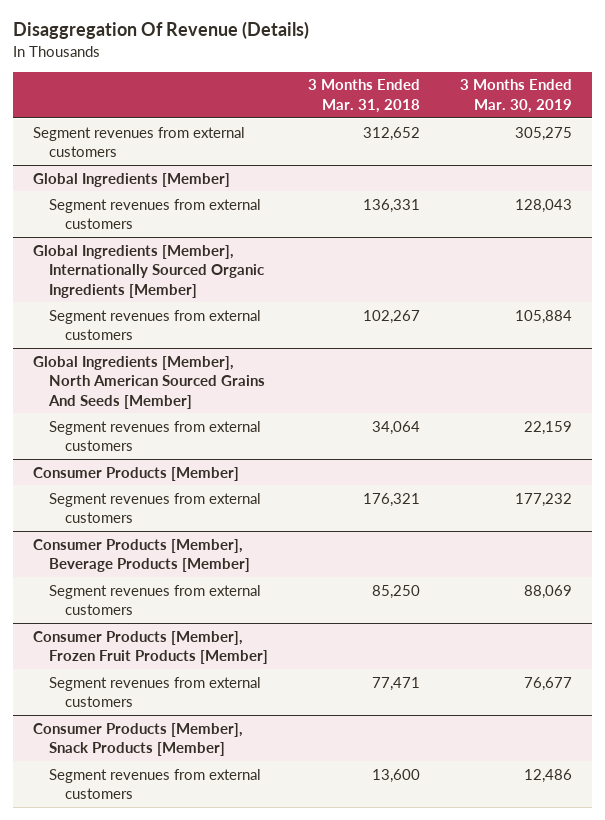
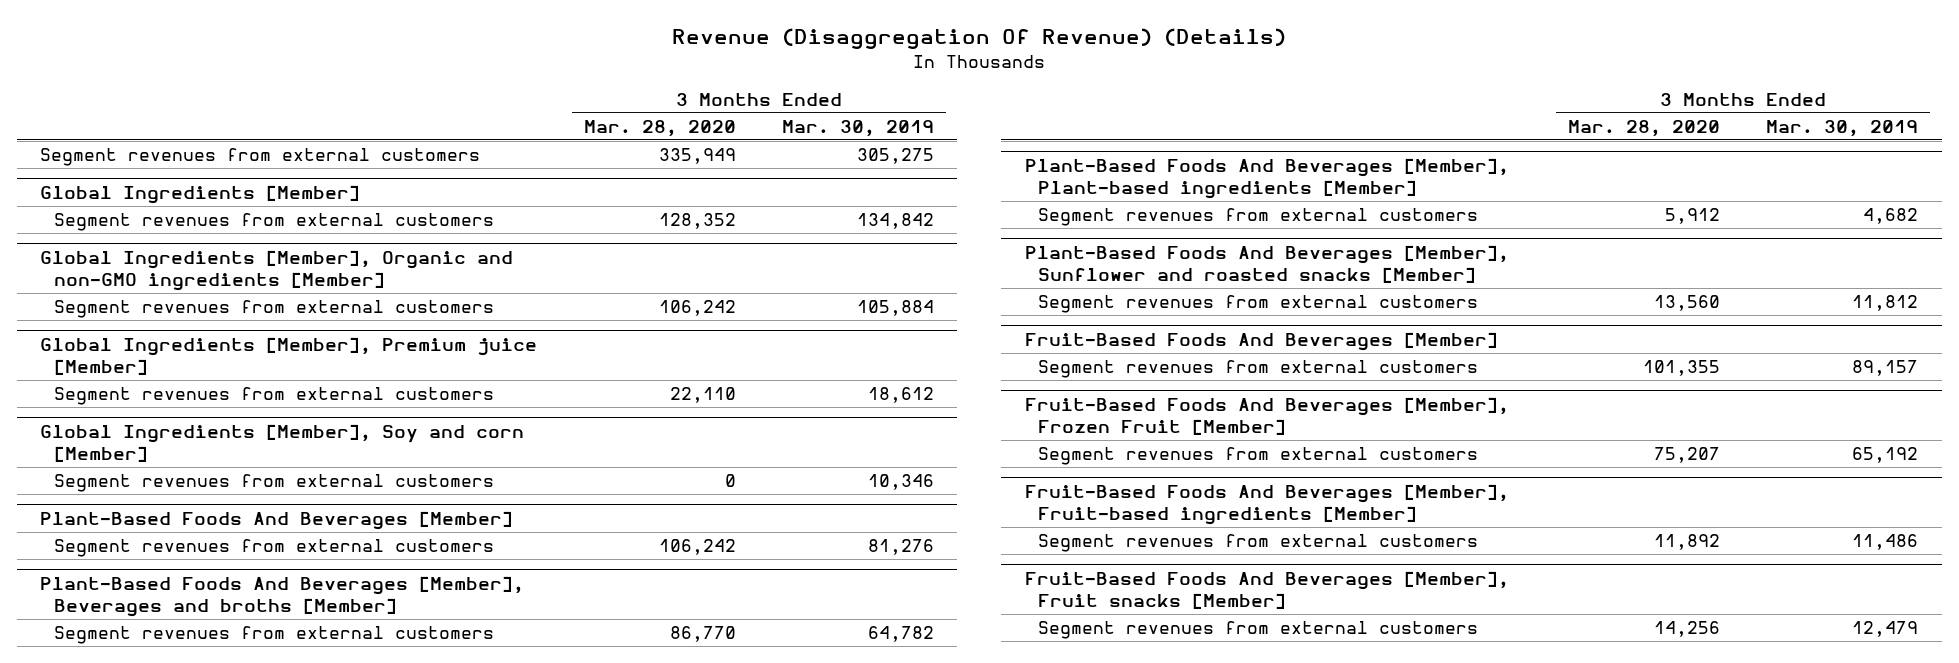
[12,21,309,40] Disaggregation Of Revenue (Details) -> [672,28,1287,50] Revenue (Disaggregation Of Revenue) (Details)
[307,79,420,114] 3 Months Ended Mar. 31, 2018 -> none
none -> [583,119,736,137] Mar. 28, 2020
[32,244,264,298] Global Ingredients [Member], Internationally Sourced Organic Ingredients [Member] -> none
[515,198,573,213] 128,043 -> [857,213,935,230] 134,842
none -> [40,250,514,291] Global Ingredients [Member], Organic and non-GMO ingredients [Member]
[32,355,265,409] Global Ingredients [Member], North American Sourced Grains And Seeds [Member] -> none
[32,466,239,481] Consumer Products [Member] -> none
[32,538,250,573] Consumer Products [Member], Beverage Products [Member] -> none
[32,630,268,665] Consumer Products [Member], Frozen Fruit Products [Member] -> none
[32,722,243,757] Consumer Products [Member], Snack Products [Member] -> none
none -> [40,337,538,375] Global Ingredients [Member], Premium juice [Member]
[524,420,573,435] 22,159 -> [868,387,935,404] 18,612
none -> [40,424,525,462] Global Ingredients [Member], Soy and corn [Member]
[515,492,573,507] 177,232 -> [868,474,935,491] 10,346
none -> [40,511,514,531] Plant-Based Foods And Beverages [Member]
[524,584,573,599] 88,069 -> [868,539,935,556] 81,276
none -> [40,576,525,617] Plant-Based Foods And Beverages [Member], Beverages and broths [Member]
[524,676,573,691] 76,677 -> [868,626,935,643] 64,782
none -> [1024,158,1509,199] Plant-Based Foods And Beverages [Member], Plant-based ingredients [Member]
[524,768,573,783] 12,486 -> [1863,208,1919,225] 4,682
none -> [1024,245,1509,283] Plant-Based Foods And Beverages [Member], Sunflower and roasted snacks [Member]
none -> [1038,295,1479,314] Segment revenues from external customers
none -> [1024,332,1498,352] Fruit-Based Foods And Beverages [Member]
none -> [1038,360,1479,379] Segment revenues from external customers
none -> [1024,397,1509,435] Fruit-Based Foods And Beverages [Member], Frozen Fruit [Member]
none -> [1038,447,1479,466] Segment revenues from external customers
none -> [1024,484,1509,525] Fruit-Based Foods And Beverages [Member], Fruit-based ingredients [Member]
none -> [1038,534,1479,553] Segment revenues from external customers
none -> [1024,571,1509,609] Fruit-Based Foods And Beverages [Member], Fruit snacks [Member]
none -> [1038,621,1479,640] Segment revenues from external customers

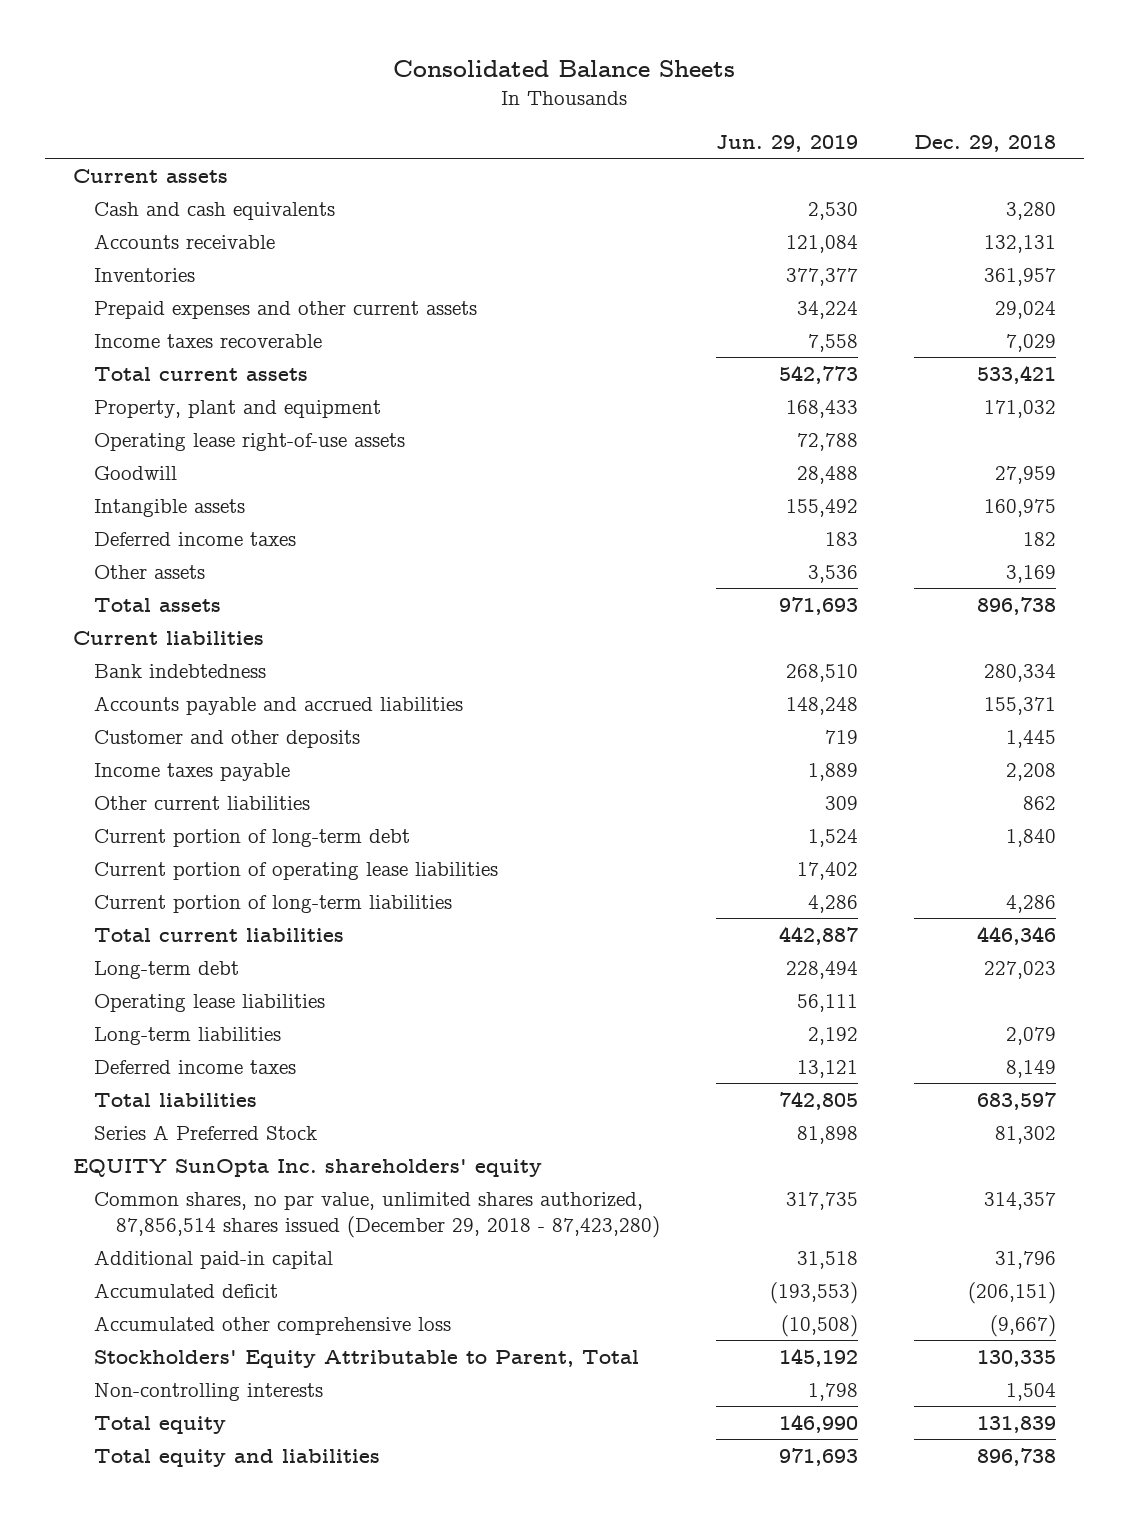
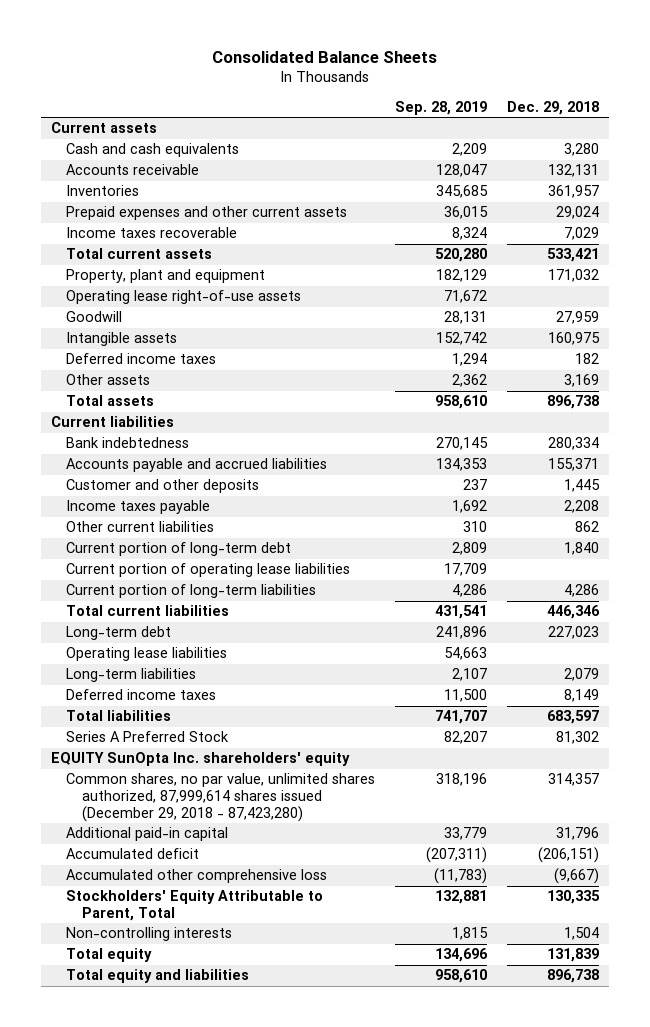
[715,135,858,153] Jun. 29, 2019 -> none
none -> [395,101,488,116] Sep. 28, 2019
[94,1191,660,1238] Common shares, no par value, unlimited shares authorized, 87,856,514 shares issued (December 29, 2018 - 87,423,280) -> [66,773,376,822] Common shares, no par value, unlimited shares authorized, 87,999,614 shares issued (December 29, 2018 - 87,423,280)

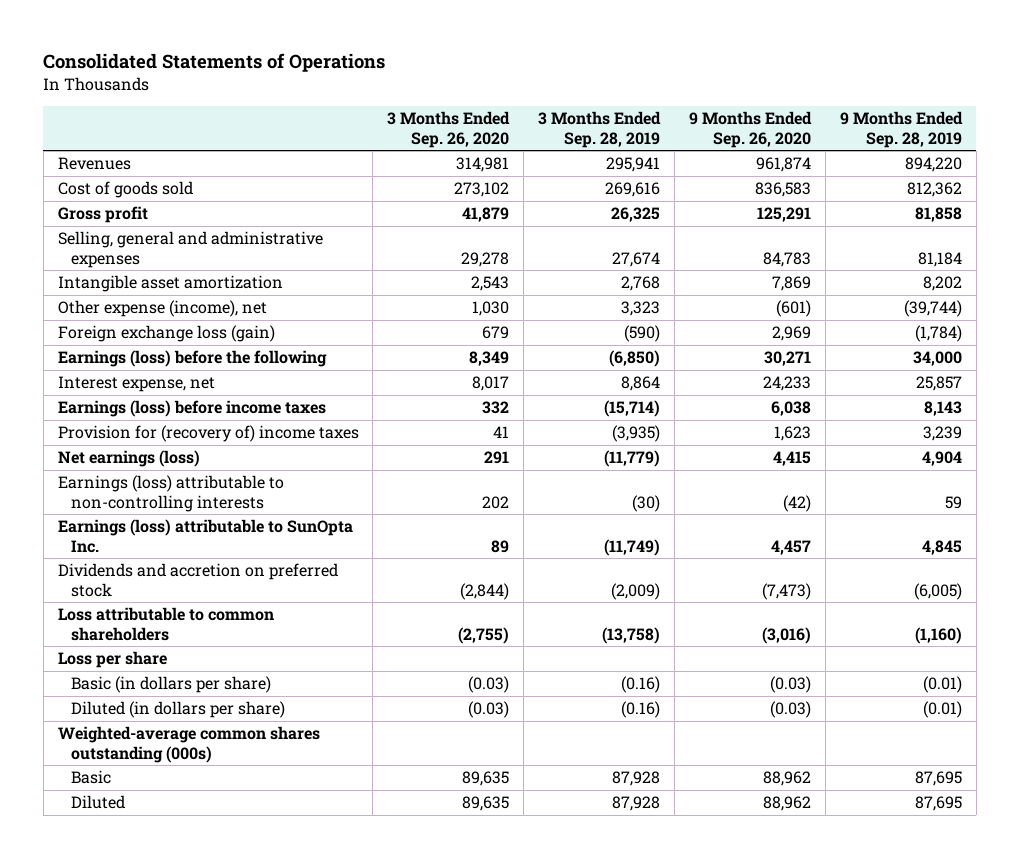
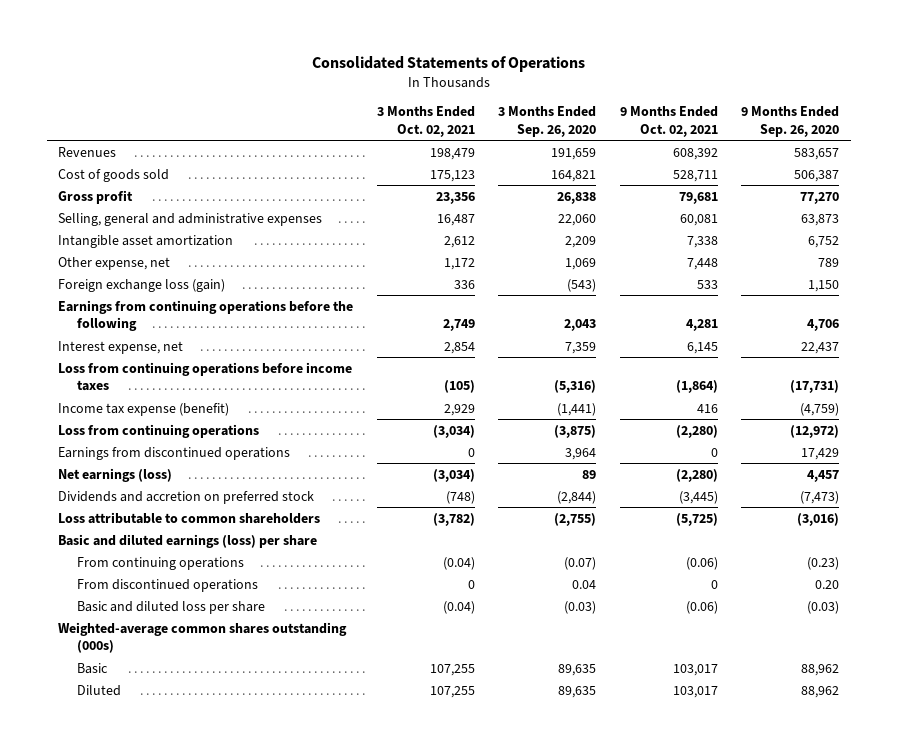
[538,111,662,148] 3 Months Ended Sep. 28, 2019 -> none
[839,111,963,148] 9 Months Ended Sep. 28, 2019 -> none
none -> [376,106,475,137] 3 Months Ended Oct. 02, 2021
none -> [619,106,718,137] 9 Months Ended Oct. 02, 2021
[57,475,284,512] Earnings (loss) attributable to non-controlling interests -> none
[57,519,353,553] Earnings (loss) attributable to SunOpta Inc. -> none
[456,157,510,173] 314,981 -> [551,147,597,160] 191,659
[755,157,811,173] 961,874 -> [794,147,840,160] 583,657
[454,182,510,198] 273,102 -> [551,169,597,182] 164,821
[754,182,811,198] 836,583 -> [794,169,840,182] 506,387
[462,207,510,223] 41,879 -> [557,191,597,204] 26,838
[756,207,811,223] 125,291 -> [800,191,840,204] 77,270
[461,251,510,267] 29,278 -> [558,213,597,226] 22,060
[762,251,811,267] 84,783 -> [801,213,840,226] 63,873
[471,276,510,292] 2,543 -> [565,235,597,248] 2,209
[771,276,811,292] 7,869 -> [808,235,840,248] 6,752
[57,300,267,318] Other expense (income), net -> [58,256,171,270] Other expense, net
[472,301,510,317] 1,030 -> [565,257,597,270] 1,069
[775,300,811,318] (601) -> [818,257,840,267] 789
[482,326,510,340] 679 -> [567,278,597,292] (543)
[771,326,811,342] 2,969 -> [808,279,840,292] 1,150
[57,350,327,368] Earnings (loss) before the following -> [58,299,354,332] Earnings from continuing operations before the following
[469,351,510,367] 8,349 -> [564,319,597,332] 2,043
[763,351,811,367] 30,271 -> [807,319,840,332] 4,706
[472,376,510,392] 8,017 -> [565,341,597,354] 7,359
[762,376,811,392] 24,233 -> [801,341,840,354] 22,437
[57,400,326,418] Earnings (loss) before income taxes -> [58,361,353,392] Loss from continuing operations before income taxes
[482,401,510,415] 332 -> [554,380,597,394] (5,316)
[770,401,811,417] 6,038 -> [790,380,840,394] (17,731)
[57,425,359,443] Provision for (recovery of) income taxes -> [58,402,230,416] Income tax expense (benefit)
[493,426,510,439] 41 -> [557,402,597,416] (1,441)
[773,426,811,442] 1,623 -> [800,402,840,416] (4,759)
none -> [58,423,260,438] Loss from continuing operations
none -> [58,446,291,460] Earnings from discontinued operations
[484,451,510,465] 291 -> [582,469,597,479] 89
[772,451,811,467] 4,415 -> [807,469,840,482] 4,457
[70,676,271,694] Basic (in dollars per share) -> none
[70,701,285,719] Diluted (in dollars per share) -> none
[57,651,167,669] Loss per share -> [58,533,318,548] Basic and diluted earnings (loss) per share
none -> [77,556,245,570] From continuing operations
none -> [77,578,259,592] From discontinued operations
none -> [77,600,266,614] Basic and diluted loss per share

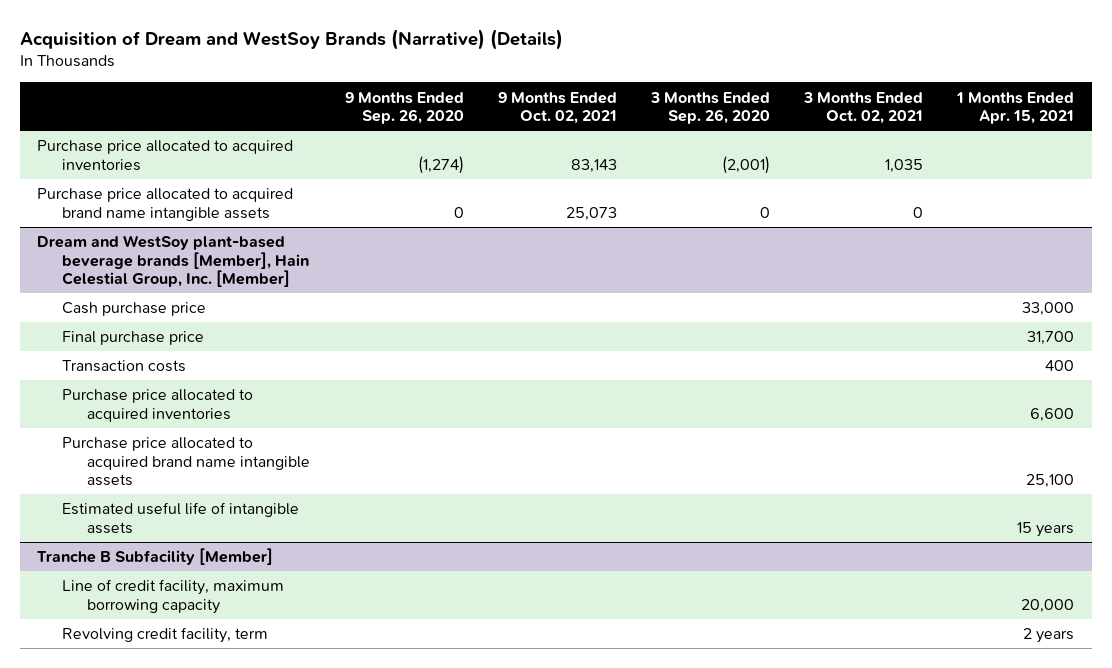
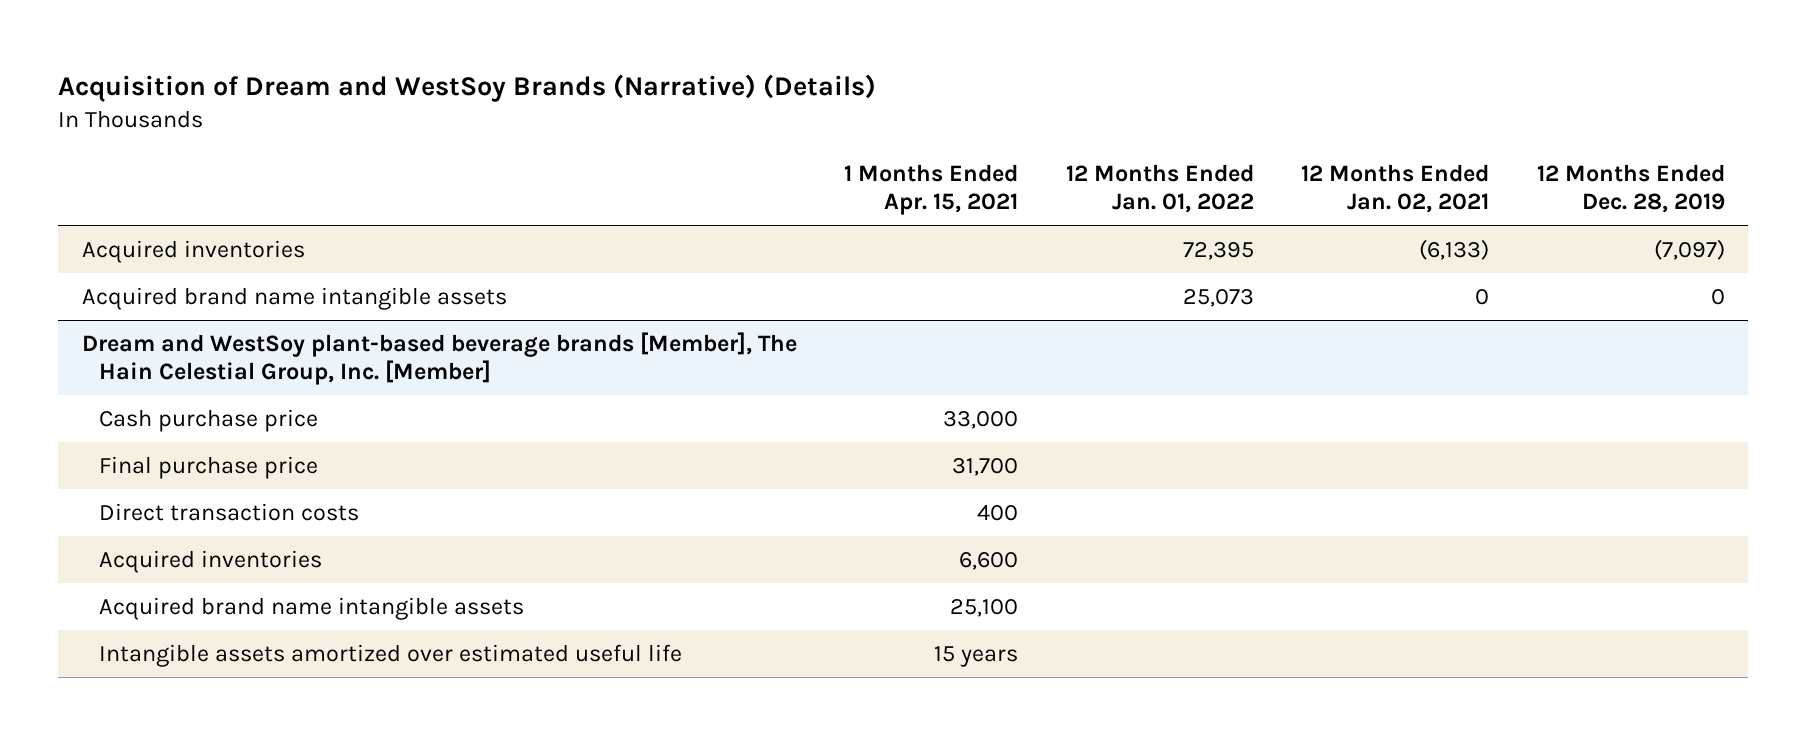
[344,91,464,125] 9 Months Ended Sep. 26, 2020 -> none
[497,91,617,125] 9 Months Ended Oct. 02, 2021 -> none
[650,91,771,125] 3 Months Ended Sep. 26, 2020 -> none
[803,91,924,125] 3 Months Ended Oct. 02, 2021 -> none
none -> [1065,163,1254,214] 12 Months Ended Jan. 01, 2022
none -> [1301,163,1490,214] 12 Months Ended Jan. 02, 2021
none -> [1536,163,1725,214] 12 Months Ended Dec. 28, 2019
[37,140,294,171] Purchase price allocated to acquired inventories -> [82,239,306,263] Acquired inventories
[37,188,294,221] Purchase price allocated to acquired brand name intangible assets -> [82,286,508,310] Acquired brand name intangible assets
[37,235,310,288] Dream and WestSoy plant-based beverage brands [Member], Hain Celestial Group, Inc. [Member] -> [82,331,798,386] Dream and WestSoy plant-based beverage brands [Member], The Hain Celestial Group, Inc. [Member]
[37,548,274,566] Tranche B Subfacility [Member] -> none
[62,579,285,614] Line of credit facility, maximum borrowing capacity -> none
[62,627,269,644] Revolving credit facility, term -> none
[62,360,187,373] Transaction costs -> [98,502,359,521] Direct transaction costs
[62,389,254,422] Purchase price allocated to acquired inventories -> [98,549,322,573] Acquired inventories
[62,437,311,487] Purchase price allocated to acquired brand name intangible assets -> [98,596,524,620] Acquired brand name intangible assets
[62,502,300,534] Estimated useful life of intangible assets -> [98,643,682,667] Intangible assets amortized over estimated useful life

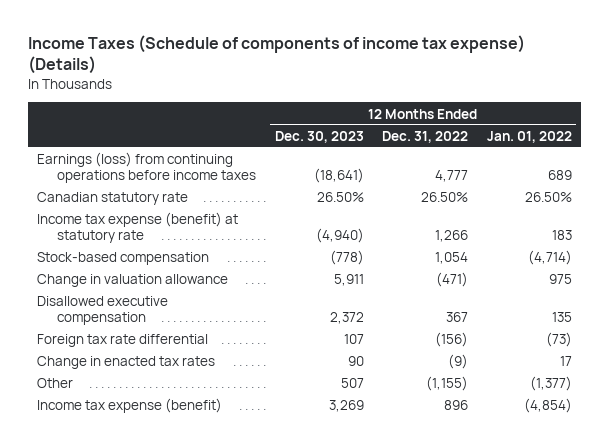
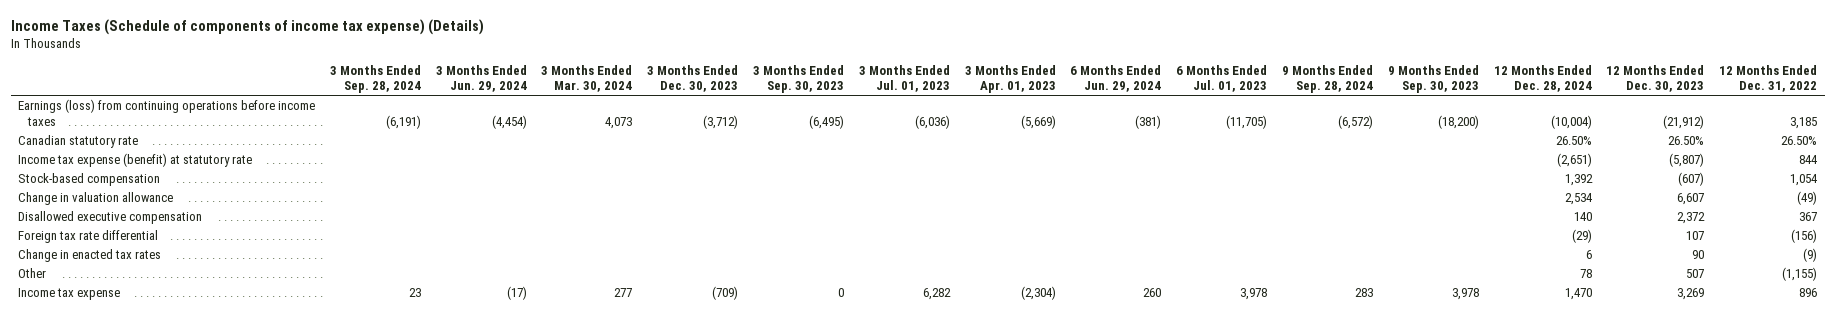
[486,130,572,143] Jan. 01, 2022 -> none
none -> [329,64,421,94] 3 Months Ended Sep. 28, 2024
none -> [435,64,527,93] 3 Months Ended Jun. 29, 2024
none -> [541,64,633,93] 3 Months Ended Mar. 30, 2024
none -> [647,64,739,93] 3 Months Ended Dec. 30, 2023
none -> [753,64,845,94] 3 Months Ended Sep. 30, 2023
none -> [858,64,950,93] 3 Months Ended Jul. 01, 2023
none -> [964,64,1056,94] 3 Months Ended Apr. 01, 2023
none -> [1070,64,1162,93] 6 Months Ended Jun. 29, 2024
none -> [1176,64,1268,93] 6 Months Ended Jul. 01, 2023
none -> [1281,64,1373,94] 9 Months Ended Sep. 28, 2024
none -> [1387,64,1479,94] 9 Months Ended Sep. 30, 2023
none -> [1493,64,1592,93] 12 Months Ended Dec. 28, 2024
[313,168,364,184] (18,641) -> [1663,114,1705,129] (21,912)
[435,170,469,183] 4,777 -> [1790,116,1818,129] 3,185
[315,228,364,244] (4,940) -> [1669,153,1705,168] (5,807)
[435,230,469,243] 1,266 -> [1799,155,1819,165] 844
[329,250,364,266] (778) -> [1678,172,1705,187] (607)
[333,274,364,287] 5,911 -> [1677,193,1705,206] 6,607
[436,272,469,288] (471) -> [1797,191,1818,206] (49)
[37,398,223,414] Income tax expense (benefit) -> [18,288,121,301] Income tax expense

